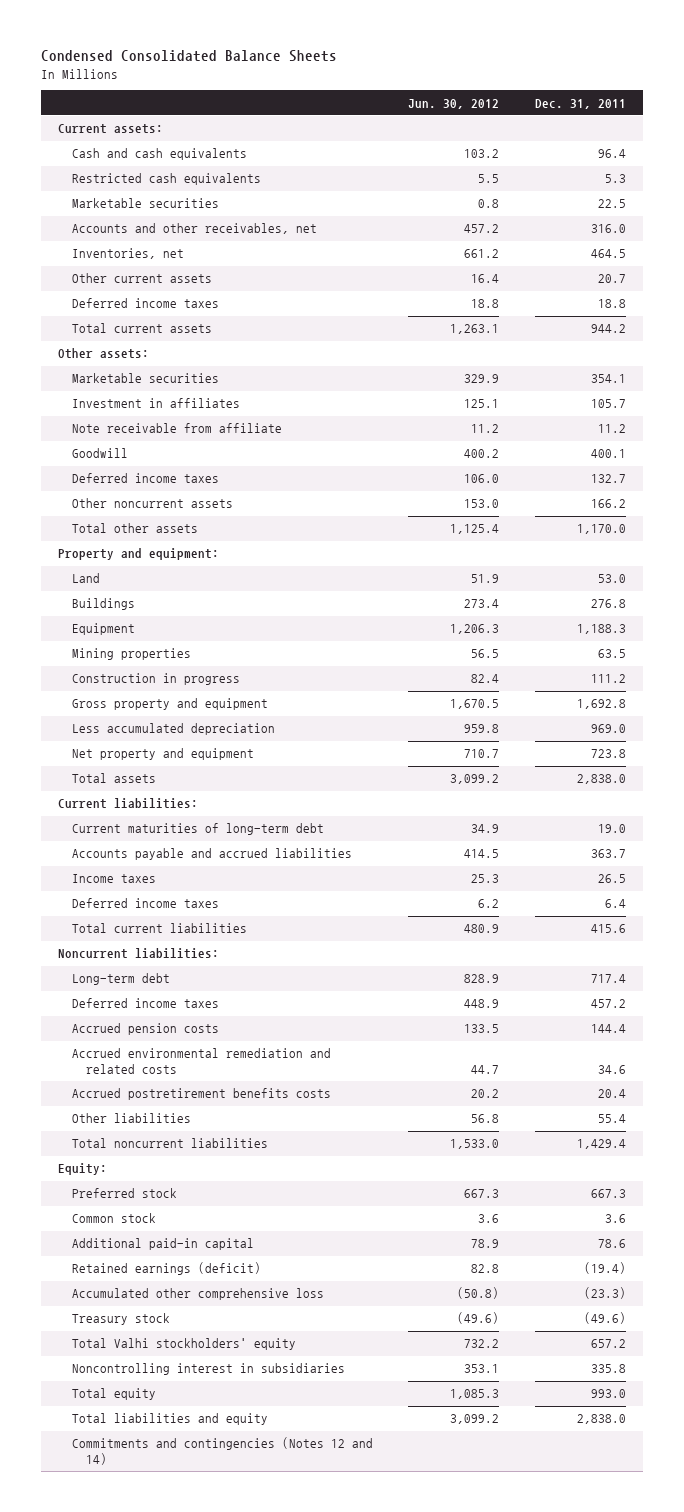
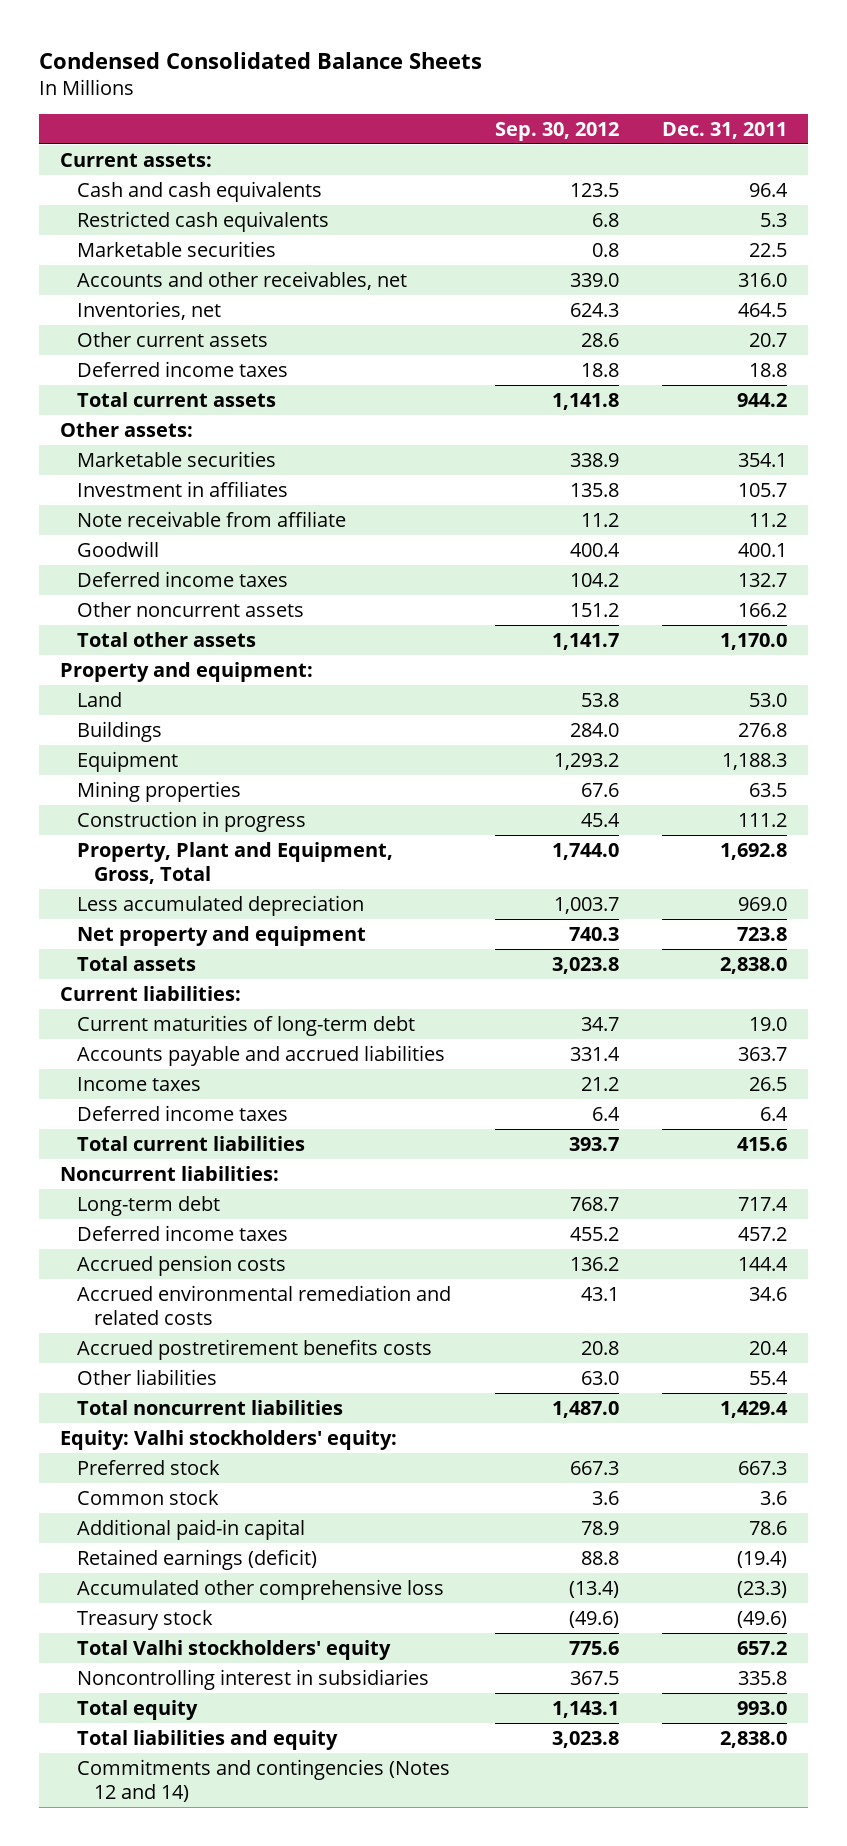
[408,98,500,109] Jun. 30, 2012 -> none
none -> [494,121,619,141] Sep. 30, 2012
[72,698,269,711] Gross property and equipment -> [77,841,394,885] Property, Plant and Equipment, Gross, Total
[58,1163,108,1176] Equity: -> [60,1429,398,1450] Equity: Valhi stockholders' equity:

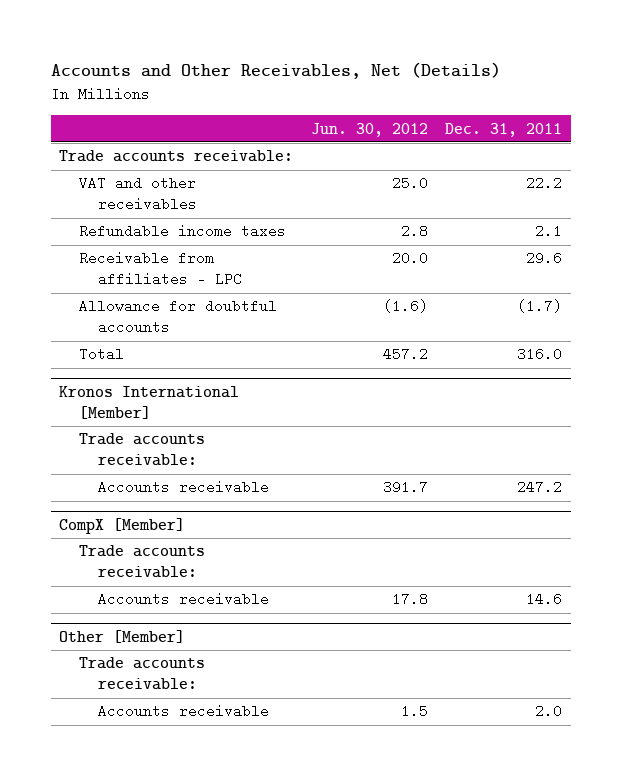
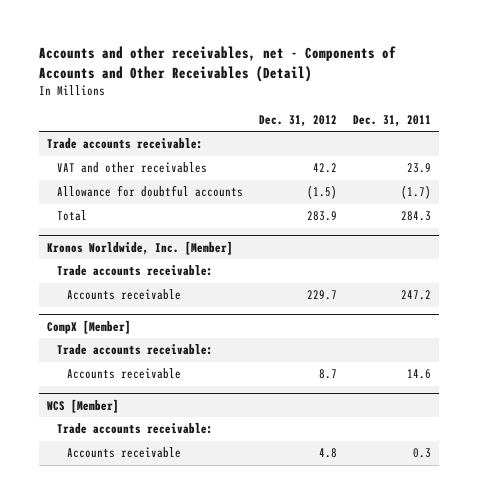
[50,62,501,80] Accounts and Other Receivables, Net (Details) -> [39,46,397,82] Accounts and other receivables, net - Components of Accounts and Other Receivables (Detail)
[310,122,428,137] Jun. 30, 2012 -> none
none -> [258,114,337,127] Dec. 31, 2012
[78,224,286,239] Refundable income taxes -> none
[78,251,243,287] Receivable from affiliates - LPC -> none
[525,176,562,191] 22.2 -> [406,163,431,174] 23.9
[59,385,240,419] Kronos International [Member] -> none
[516,347,562,362] 316.0 -> [400,211,431,222] 284.3
none -> [47,240,234,255] Kronos Worldwide, Inc. [Member]
[59,629,186,643] Other [Member] -> none
none -> [47,398,120,413] WCS [Member]
[534,704,562,719] 2.0 -> [412,448,431,459] 0.3

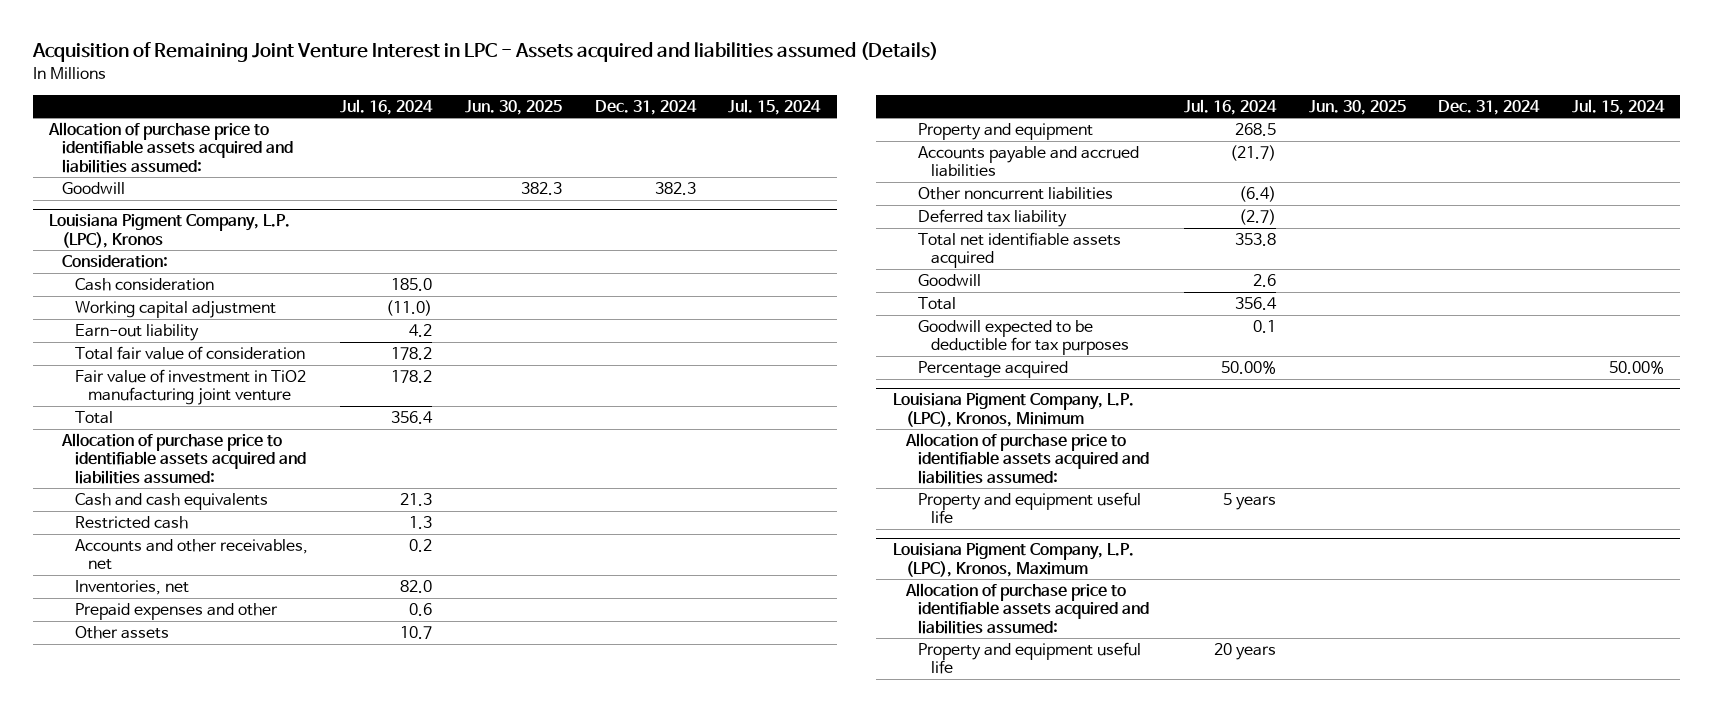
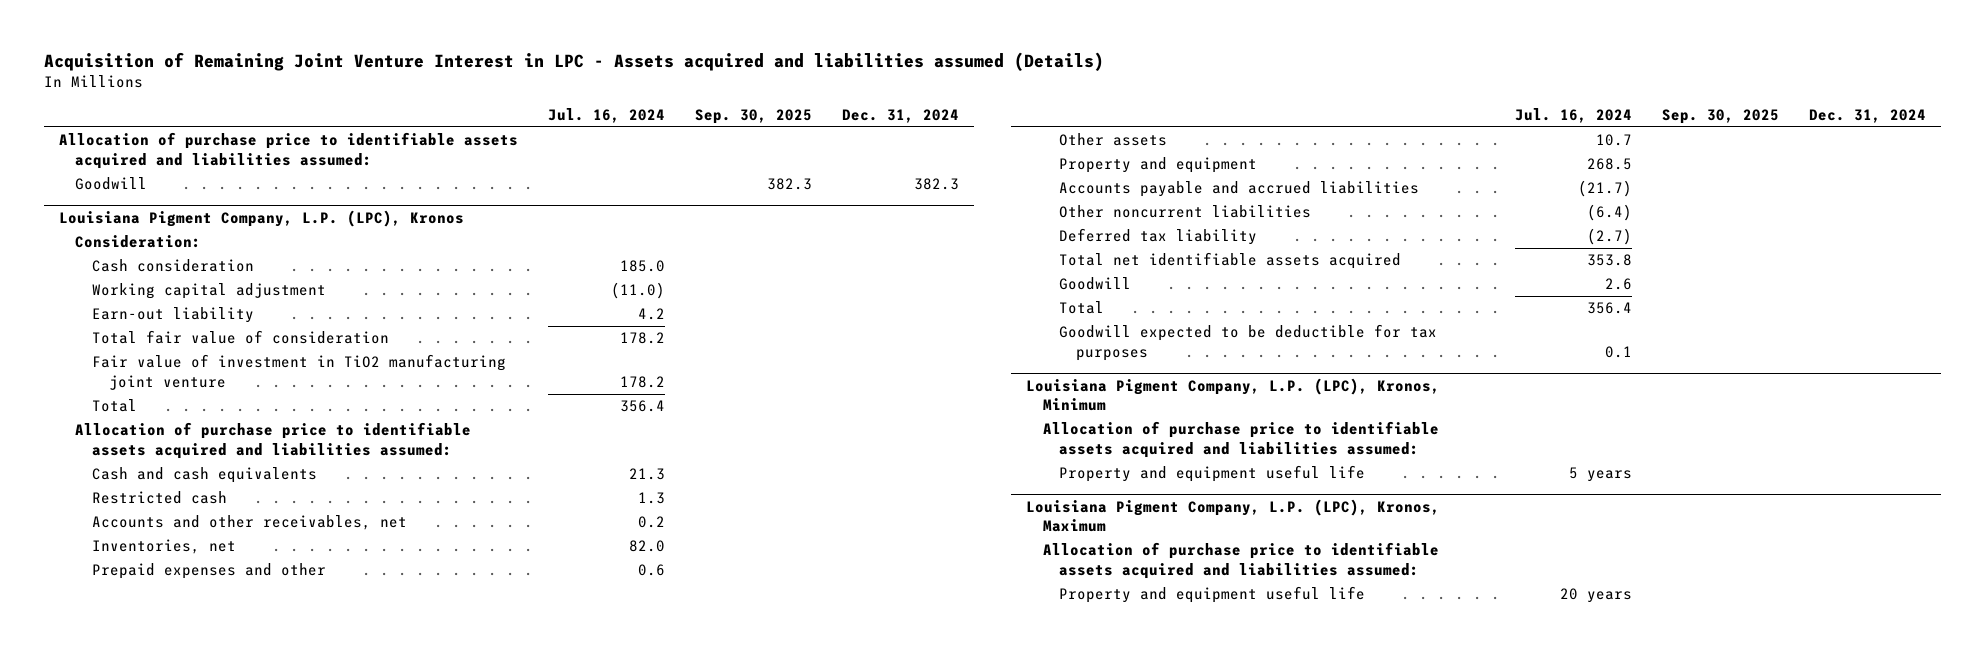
[465,99,563,115] Jun. 30, 2025 -> none
[728,98,822,115] Jul. 15, 2024 -> none
none -> [694,108,812,124] Sep. 30, 2025
[918,361,1069,379] Percentage acquired -> none

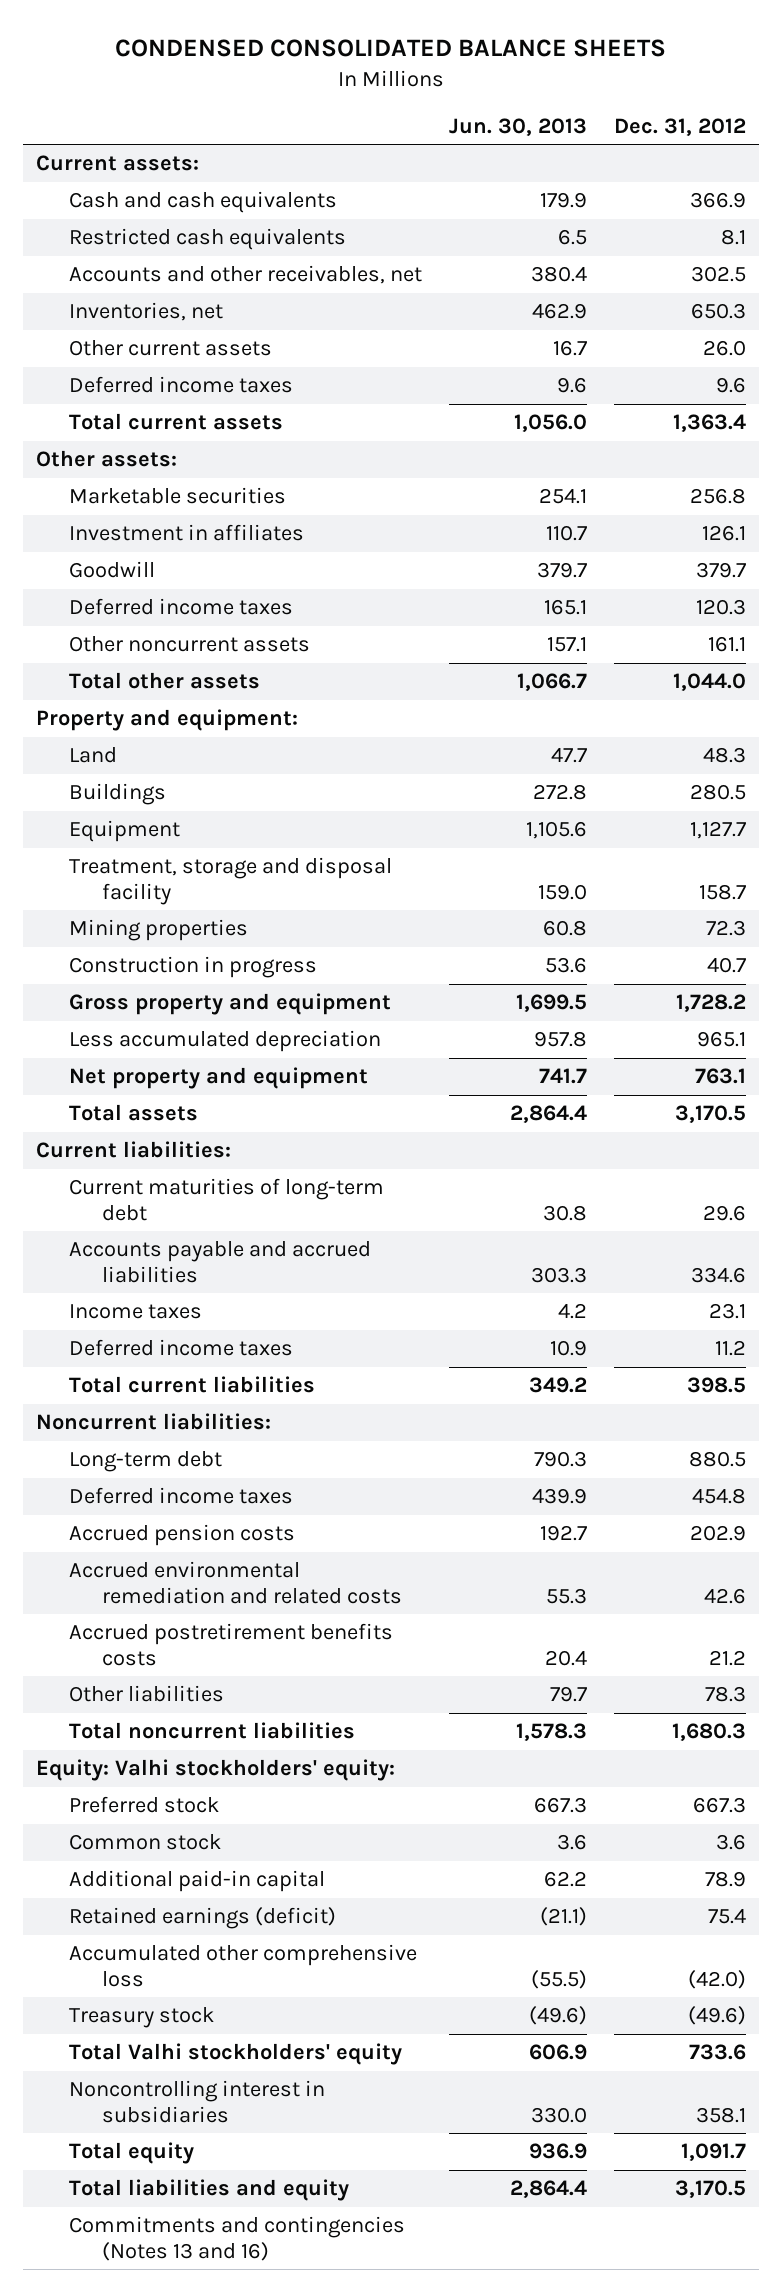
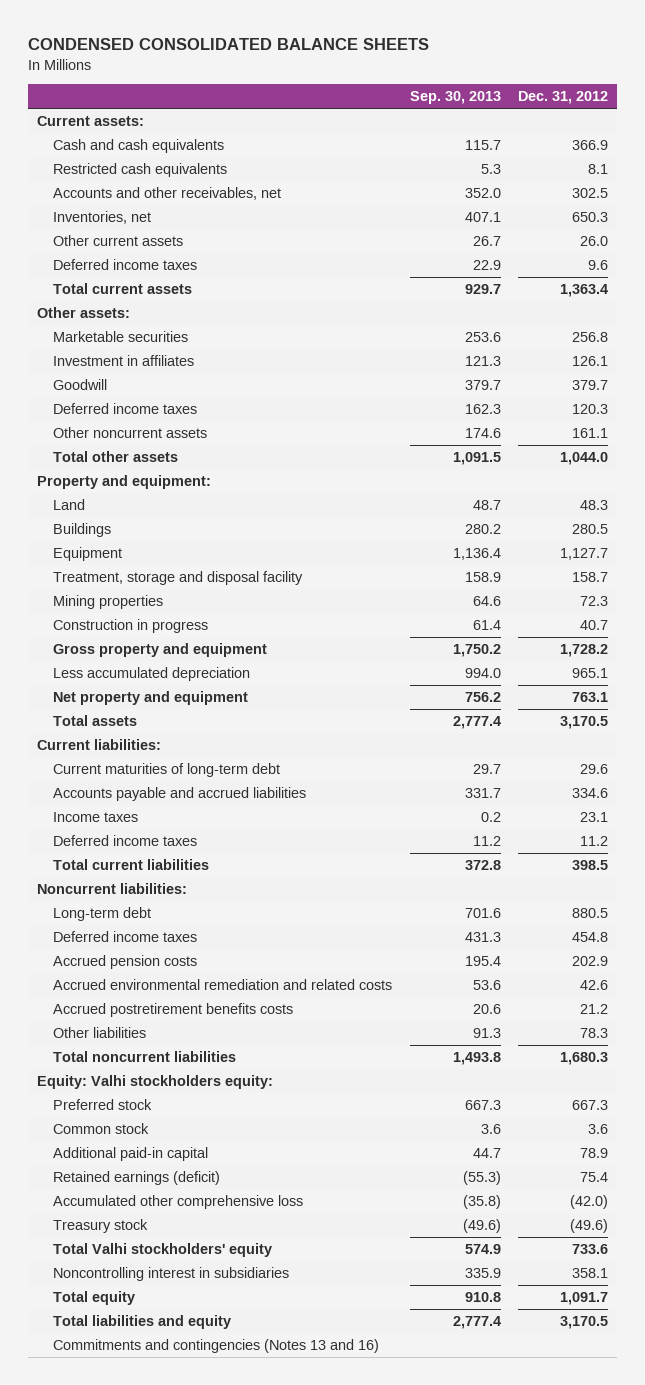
[448,117,587,136] Jun. 30, 2013 -> none
none -> [409,91,501,105] Sep. 30, 2013
[36,1759,396,1782] Equity: Valhi stockholders' equity: -> [36,1074,273,1089] Equity: Valhi stockholders equity:

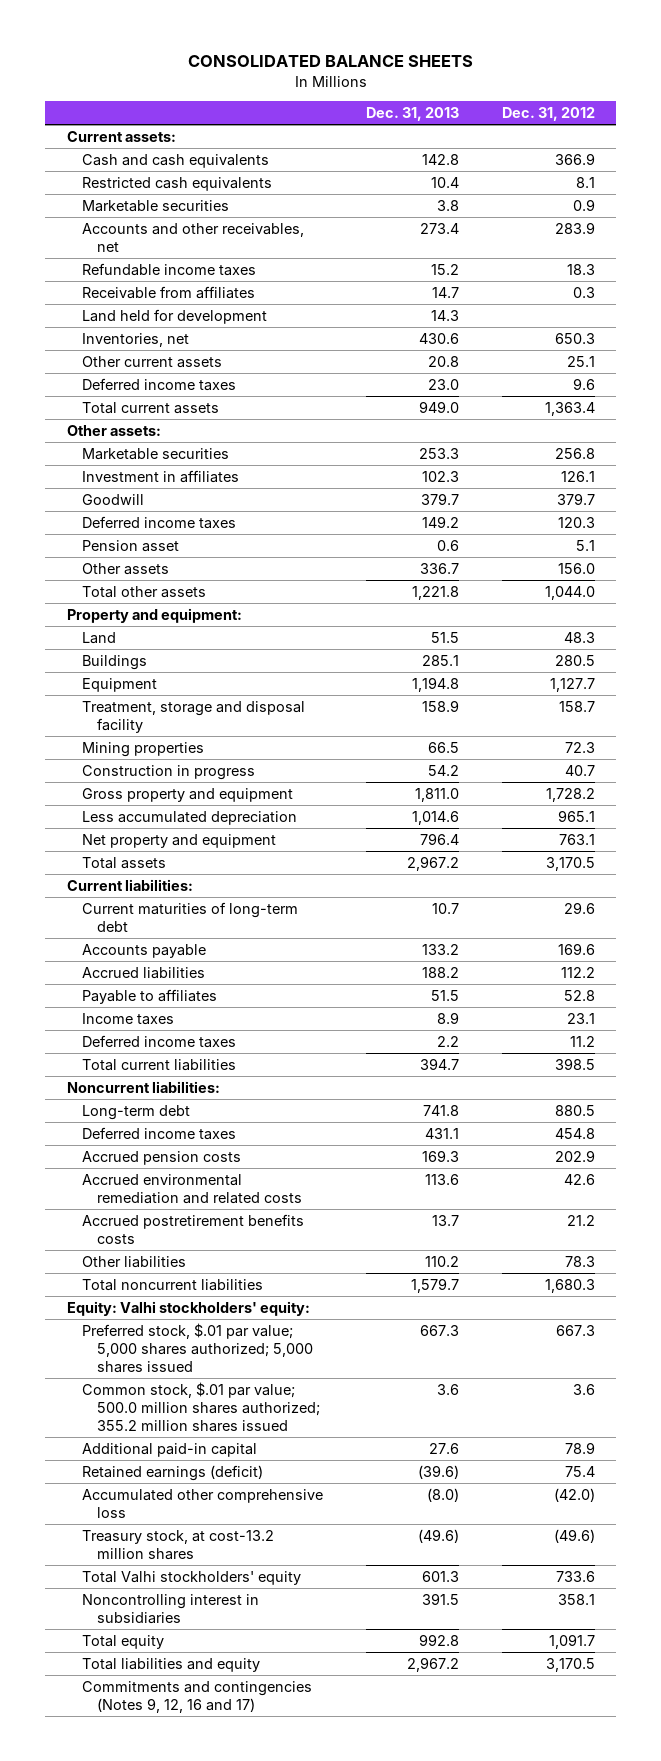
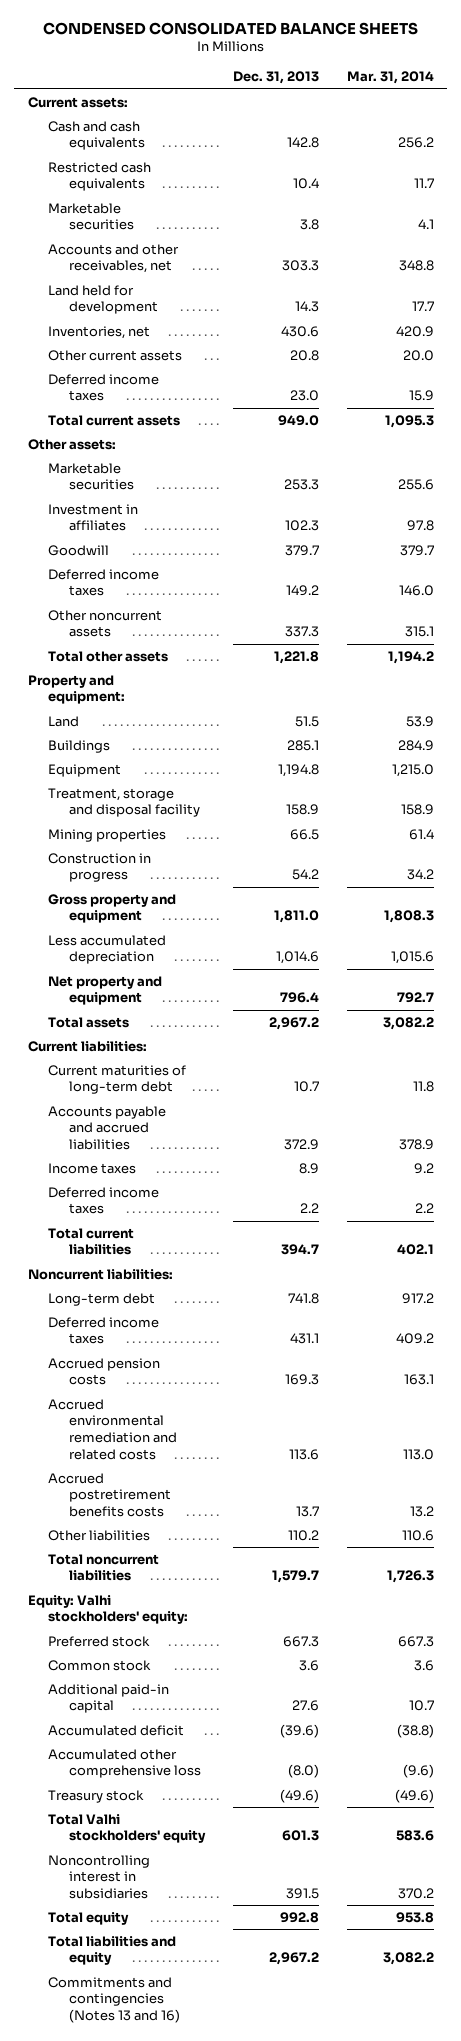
[187,55,473,68] CONSOLIDATED BALANCE SHEETS -> [42,21,418,35] CONDENSED CONSOLIDATED BALANCE SHEETS
[501,106,595,121] Dec. 31, 2012 -> none
none -> [346,71,434,85] Mar. 31, 2014
[81,262,256,276] Refundable income taxes -> none
[81,285,255,299] Receivable from affiliates -> none
[419,222,459,234] 273.4 -> [281,260,319,272] 303.3
[81,539,179,552] Pension asset -> none
[81,562,169,575] Other assets -> [48,609,163,638] Other noncurrent assets
[419,562,459,574] 336.7 -> [284,626,319,638] 337.3
[81,943,206,958] Accounts payable -> none
[81,966,205,979] Accrued liabilities -> none
[81,988,217,1004] Payable to affiliates -> none
none -> [48,1105,167,1150] Accounts payable and accrued liabilities
[81,1322,314,1373] Preferred stock, $.01 par value; 5,000 shares authorized; 5,000 shares issued -> [48,1635,151,1647] Preferred stock
[81,1381,321,1432] Common stock, $.01 par value; 500.0 million shares authorized; 355.2 million shares issued -> [48,1659,152,1671] Common stock
[81,1464,263,1481] Retained earnings (deficit) -> [48,1724,185,1736] Accumulated deficit
[81,1529,274,1560] Treasury stock, at cost-13.2 million shares -> [48,1789,145,1803] Treasury stock
[81,1680,312,1713] Commitments and contingencies (Notes 9, 12, 16 and 17) -> [48,1976,180,2023] Commitments and contingencies (Notes 13 and 16)

